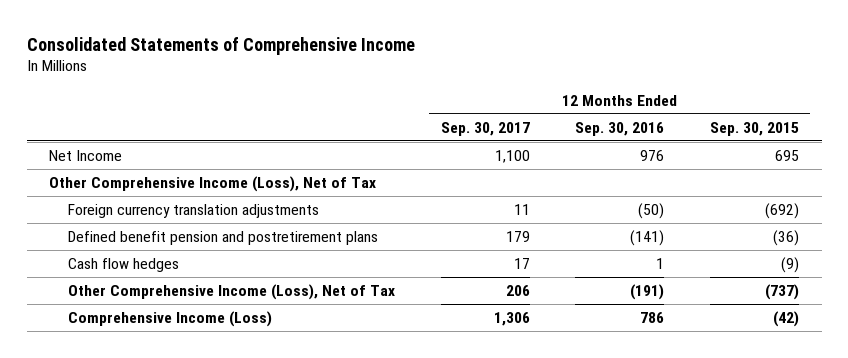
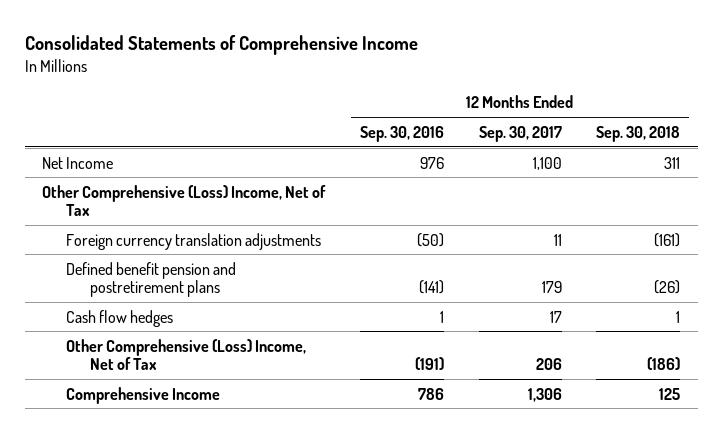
[709,121,799,136] Sep. 30, 2015 -> none
none -> [596,125,681,142] Sep. 30, 2018
[49,175,377,192] Other Comprehensive Income (Loss), Net of Tax -> [42,184,327,217] Other Comprehensive (Loss) Income, Net of Tax
[68,283,396,300] Other Comprehensive Income (Loss), Net of Tax -> [65,338,306,371] Other Comprehensive (Loss) Income, Net of Tax
[68,310,273,327] Comprehensive Income (Loss) -> [65,386,220,404] Comprehensive Income

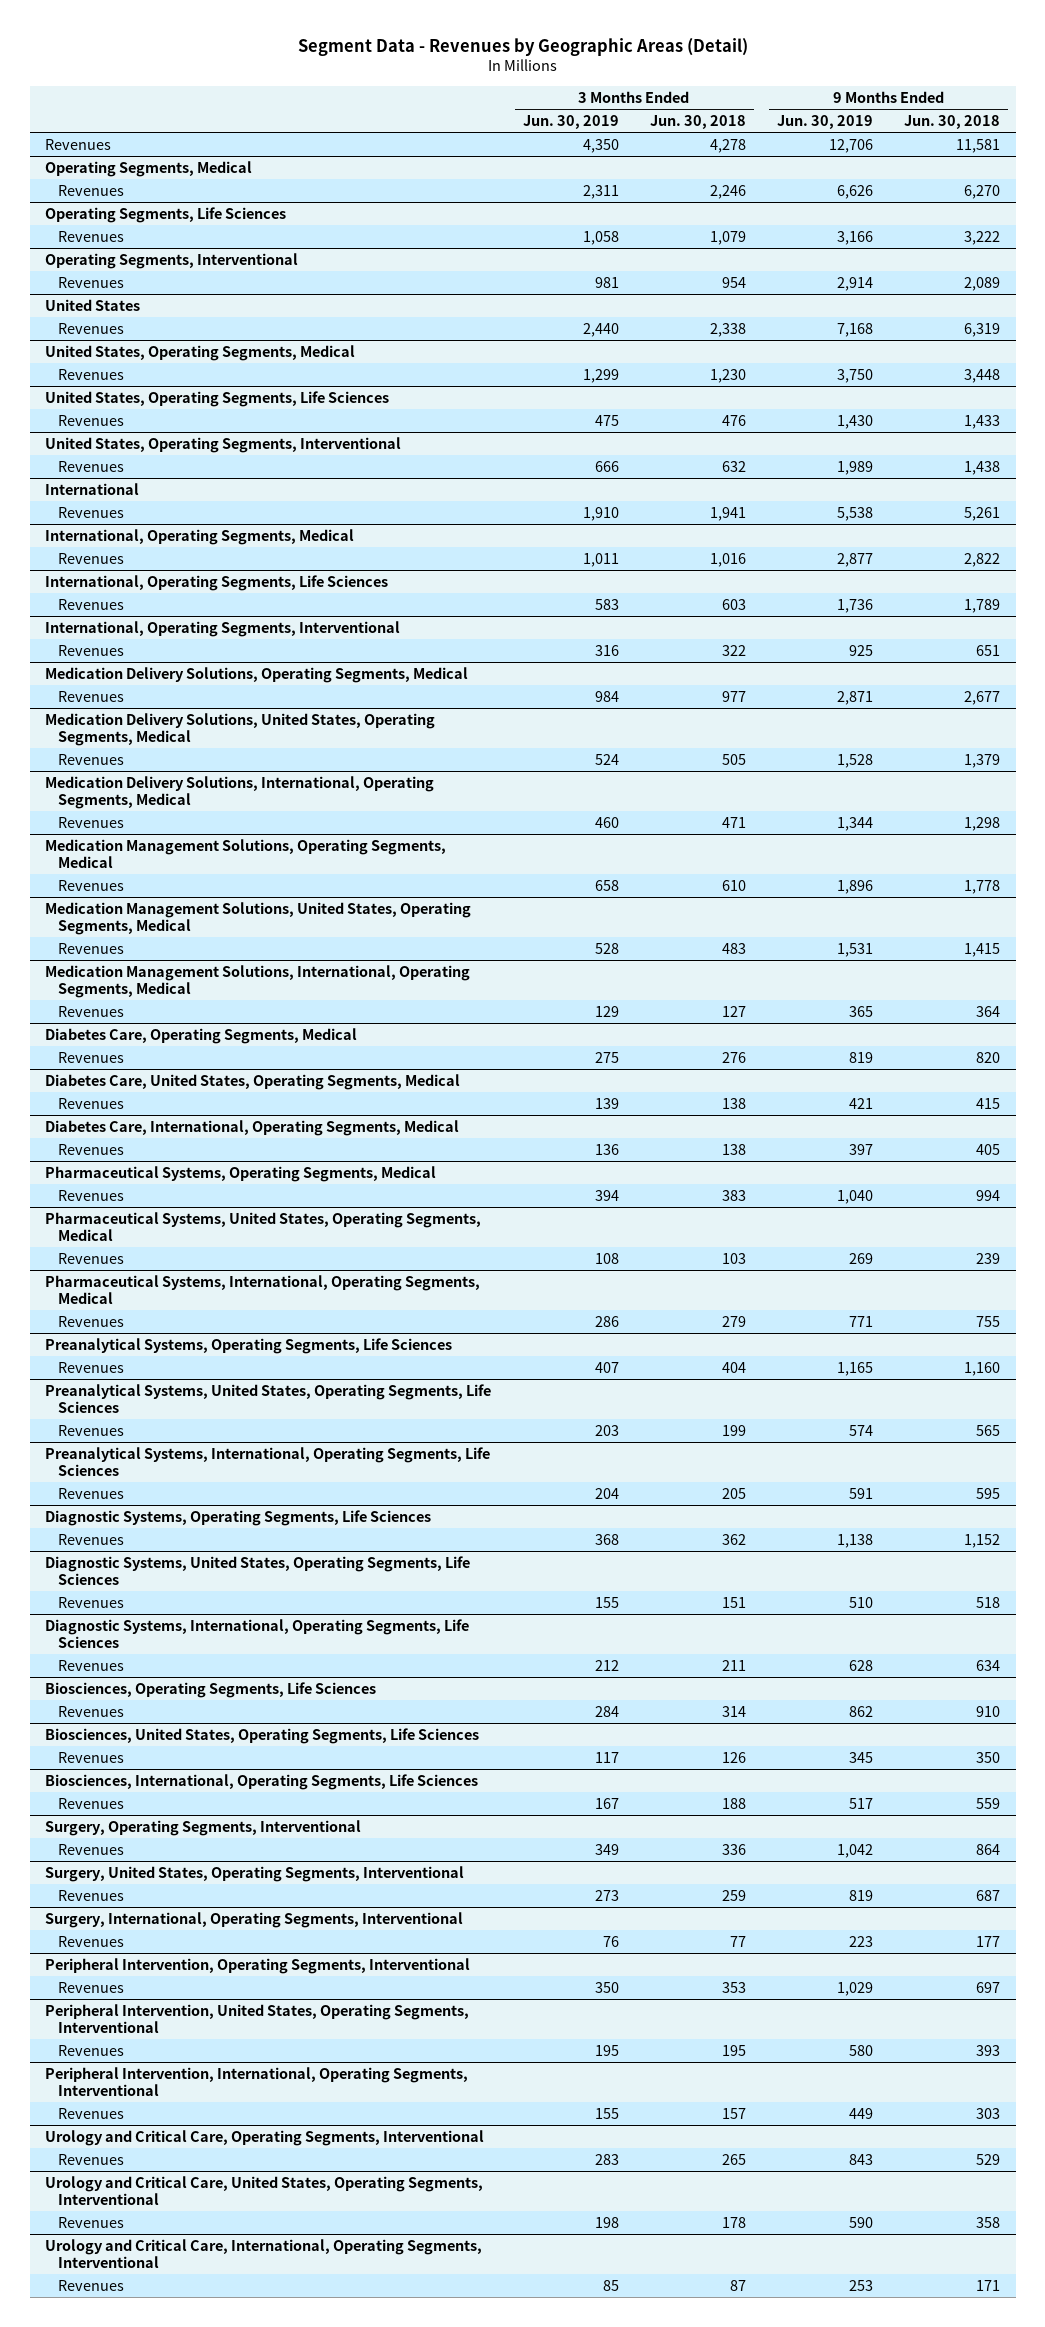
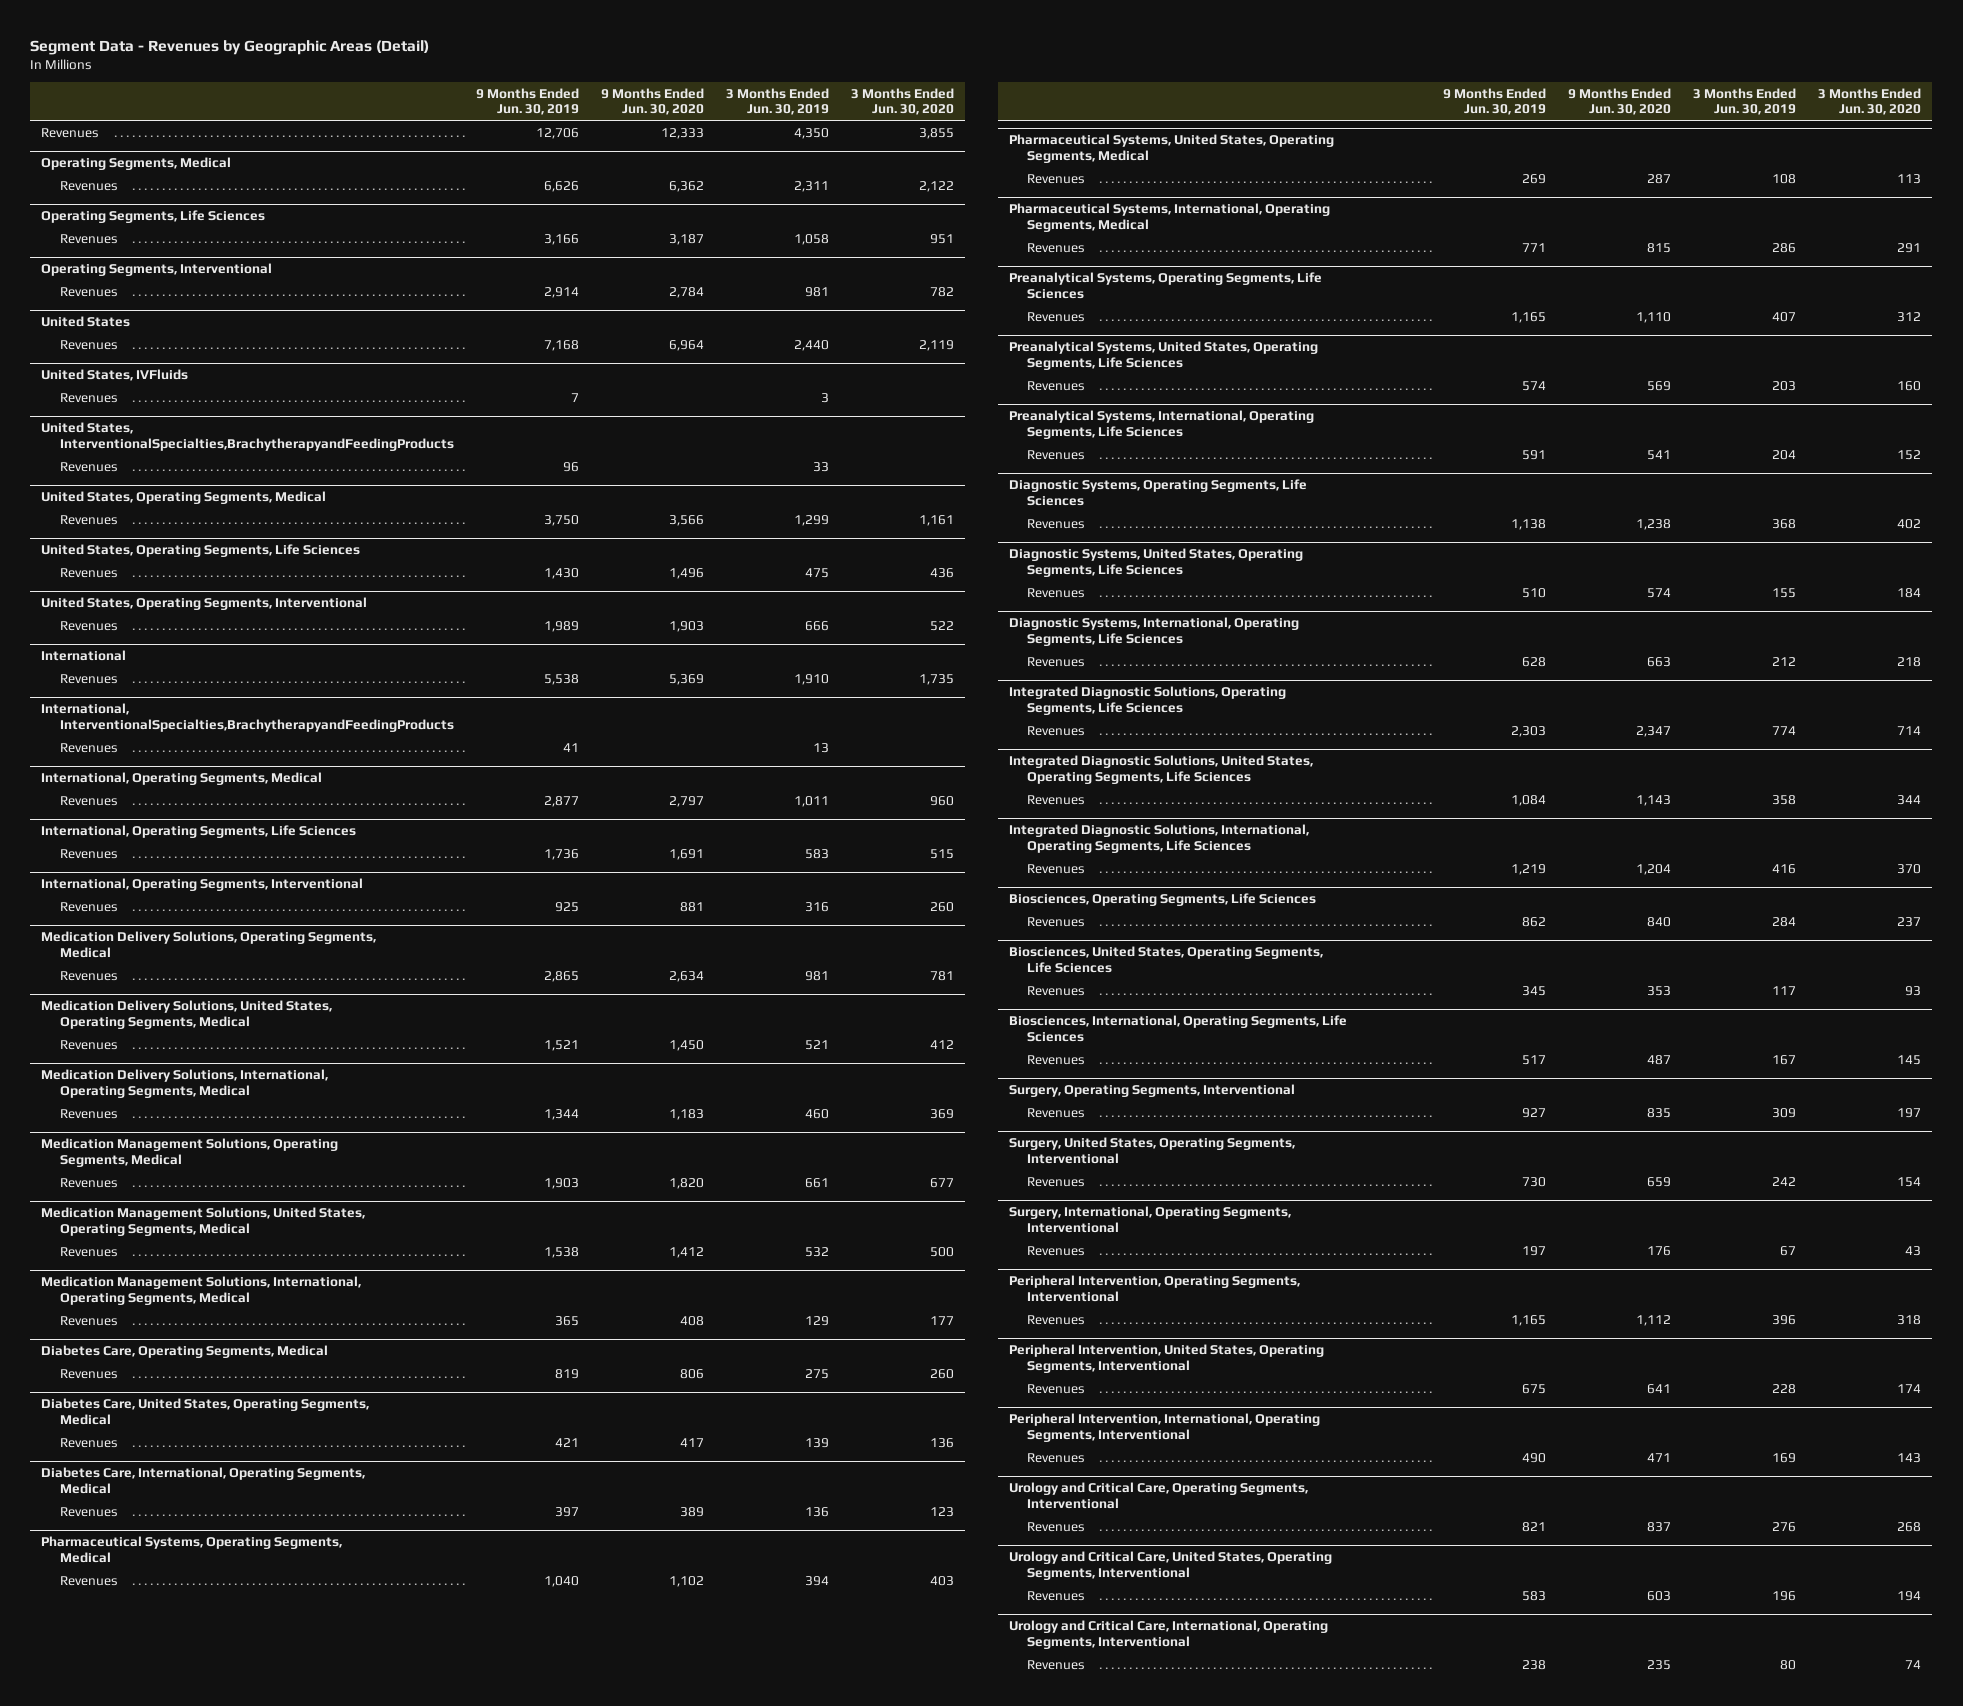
[649,114,746,129] Jun. 30, 2018 -> none
[904,114,1001,129] Jun. 30, 2018 -> none
none -> [600,87,704,116] 9 Months Ended Jun. 30, 2020
none -> [850,87,954,116] 3 Months Ended Jun. 30, 2020
none -> [41,369,189,382] United States, IVFluids
none -> [59,392,118,403] Revenues
none -> [41,422,454,451] United States, InterventionalSpecialties,BrachytherapyandFeedingProducts
none -> [59,461,118,472] Revenues
none -> [41,703,454,732] International, InterventionalSpecialties,BrachytherapyandFeedingProducts
none -> [59,742,118,753] Revenues
[594,690,619,702] 984 -> [804,970,829,981] 981
[836,690,873,705] 2,871 -> [543,970,579,982] 2,865
[594,753,619,765] 524 -> [804,1039,829,1050] 521
[836,753,873,768] 1,528 -> [543,1039,579,1051] 1,521
[594,879,619,891] 658 -> [804,1177,829,1188] 661
[836,879,873,894] 1,896 -> [543,1177,579,1189] 1,903
[594,942,619,954] 528 -> [804,1246,829,1257] 532
[836,942,873,957] 1,531 -> [543,1246,579,1258] 1,538
none -> [1008,686,1286,715] Integrated Diagnostic Solutions, Operating Segments, Life Sciences
none -> [1027,725,1086,736] Revenues
none -> [1008,755,1313,784] Integrated Diagnostic Solutions, United States, Operating Segments, Life Sciences
none -> [1027,794,1086,805] Revenues
none -> [1008,824,1309,853] Integrated Diagnostic Solutions, International, Operating Segments, Life Sciences
none -> [1027,863,1086,874] Revenues
[594,1843,619,1855] 349 -> [1772,1107,1797,1118] 309
[836,1843,873,1858] 1,042 -> [1522,1107,1547,1118] 927
[594,1889,619,1901] 273 -> [1772,1176,1797,1186] 242
[848,1889,873,1901] 819 -> [1522,1176,1547,1187] 730
[602,1935,619,1947] 76 -> [1780,1245,1797,1256] 67
[848,1935,873,1947] 223 -> [1522,1245,1547,1256] 197
[594,1981,619,1993] 350 -> [1772,1314,1797,1325] 396
[836,1981,873,1996] 1,029 -> [1511,1314,1547,1326] 1,165
[594,2044,619,2056] 195 -> [1772,1383,1797,1394] 228
[848,2044,873,2056] 580 -> [1522,1383,1547,1394] 675
[594,2107,619,2119] 155 -> [1772,1452,1797,1463] 169
[848,2107,873,2119] 449 -> [1522,1452,1547,1463] 490
[594,2153,619,2165] 283 -> [1772,1521,1797,1532] 276
[848,2153,873,2165] 843 -> [1522,1521,1547,1532] 821
[594,2216,619,2228] 198 -> [1772,1590,1797,1601] 196
[848,2216,873,2228] 590 -> [1522,1590,1547,1601] 583
[602,2279,619,2291] 85 -> [1780,1659,1797,1670] 80
[848,2279,873,2291] 253 -> [1522,1659,1547,1670] 238

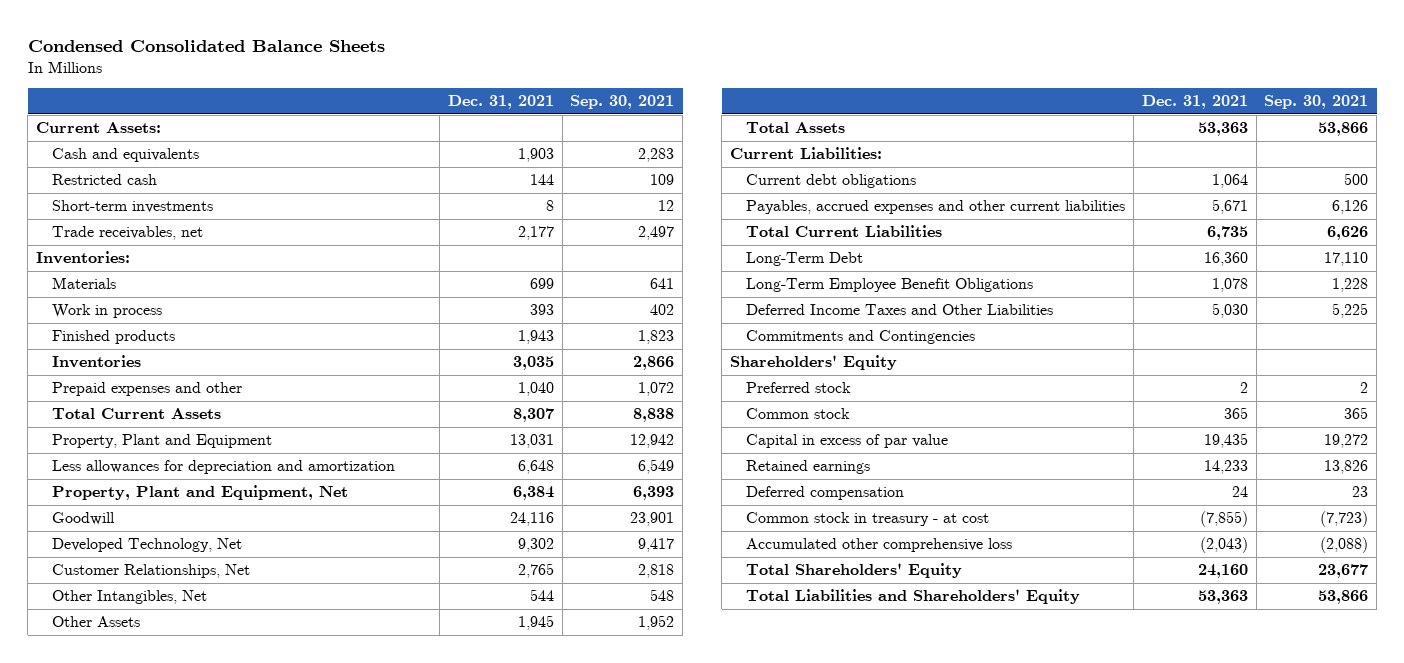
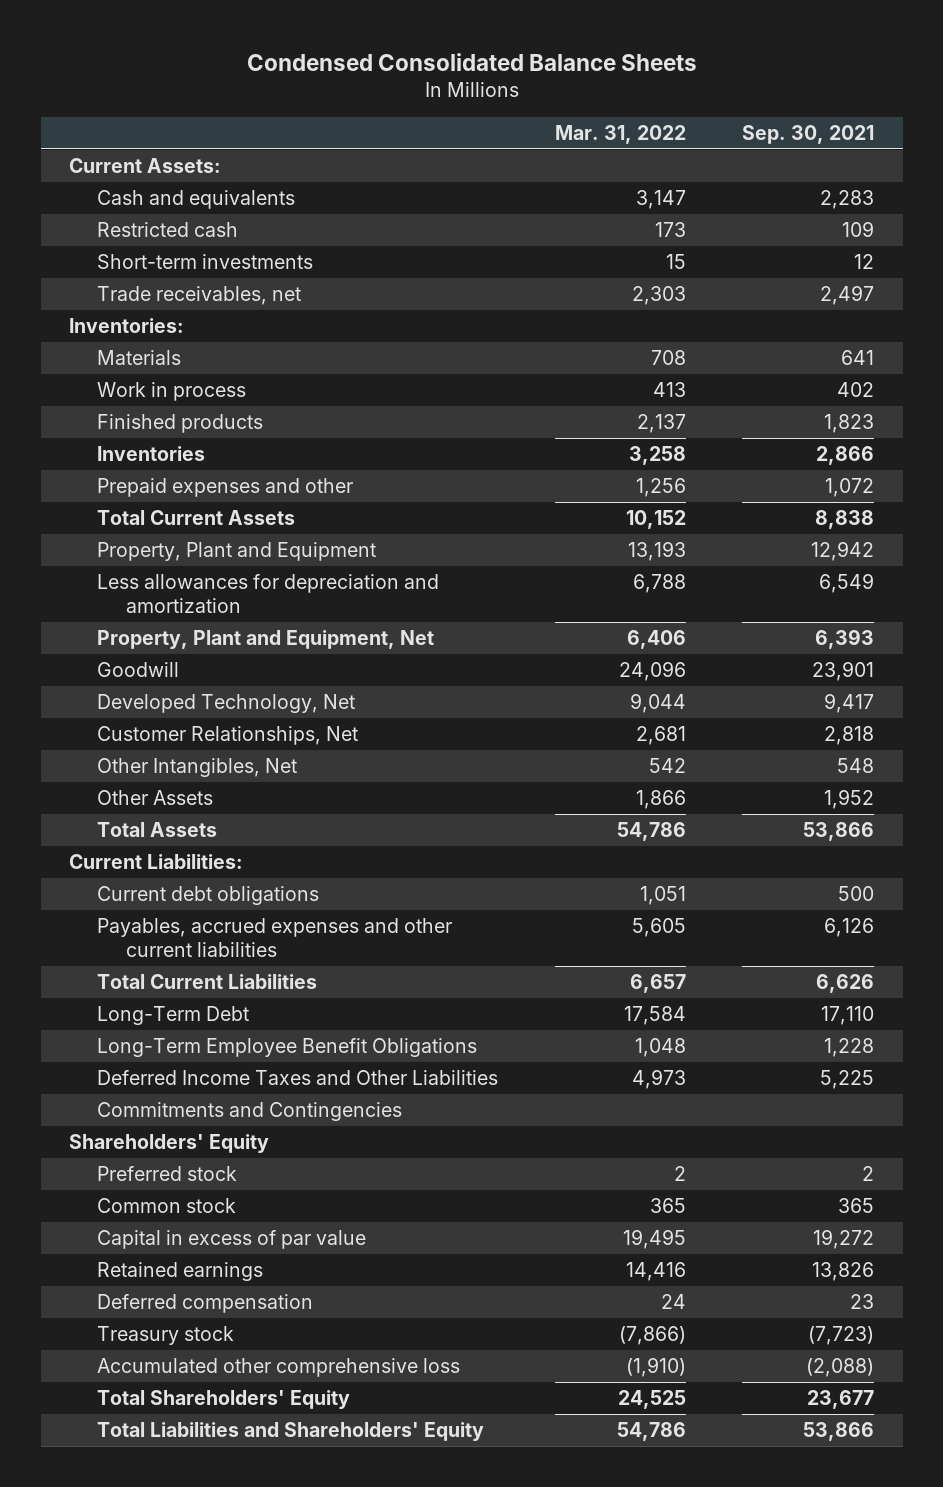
[447,95,554,110] Dec. 31, 2021 -> none
none -> [554,124,686,144] Mar. 31, 2022
[746,512,990,527] Common stock in treasury - at cost -> [97,1326,235,1346] Treasury stock

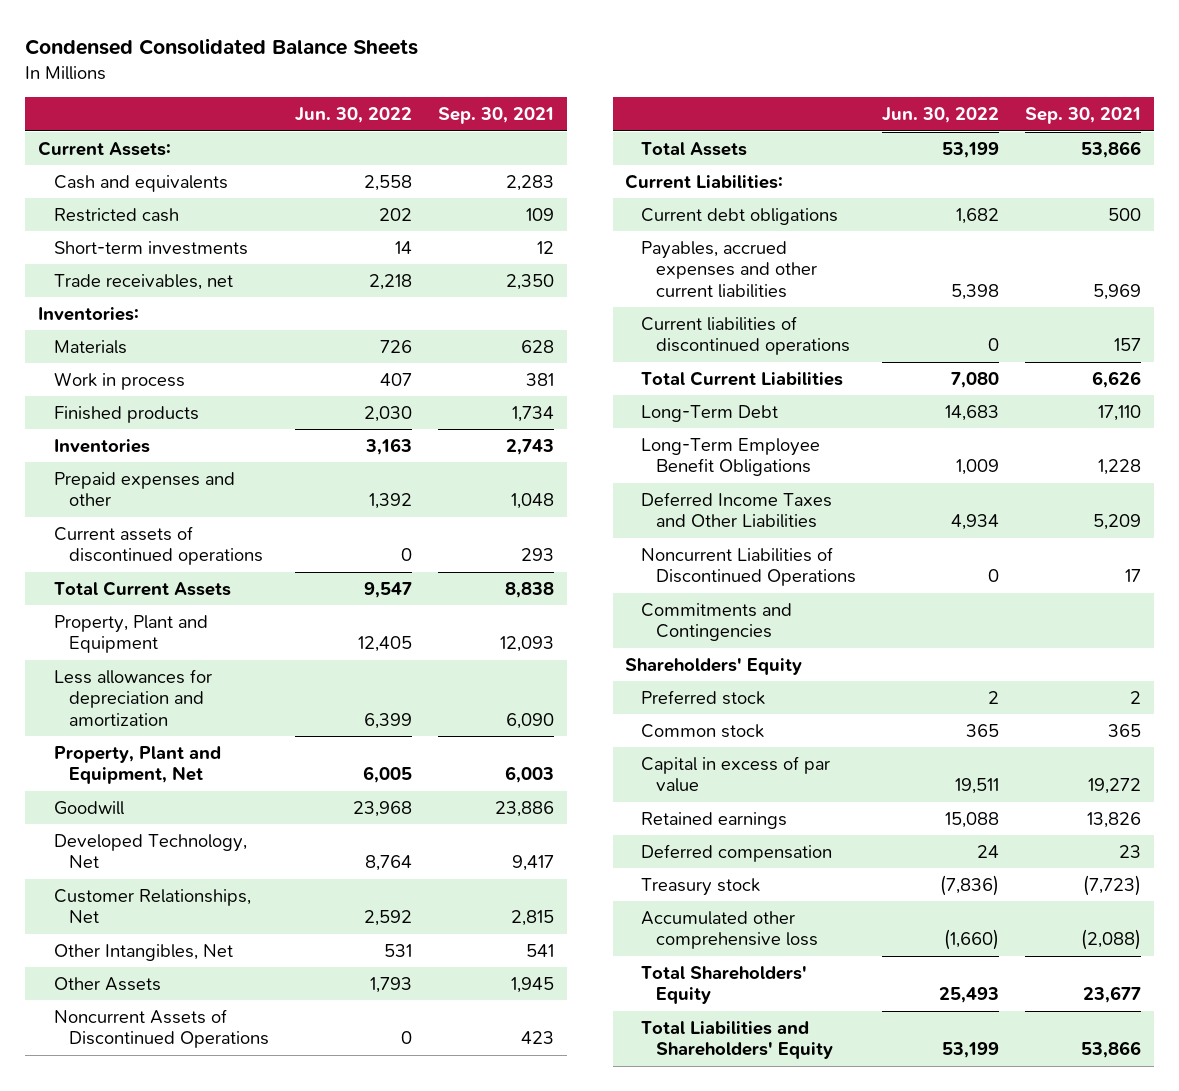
[554,124,686,144] Mar. 31, 2022 -> none
none -> [294,107,412,124] Jun. 30, 2022
[820,285,875,306] 2,497 -> [505,273,554,290] 2,350
[841,350,875,366] 641 -> [520,339,554,353] 628
[837,382,875,398] 402 -> [525,372,554,386] 381
[824,414,875,434] 1,823 -> [511,405,554,422] 1,734
[816,446,875,466] 2,866 -> [505,438,554,455] 2,743
[825,478,875,498] 1,072 -> [510,493,554,510] 1,048
none -> [53,525,263,566] Current assets of discontinued operations
[811,541,875,562] 12,942 -> [499,636,554,653] 12,093
[819,573,875,594] 6,549 -> [505,712,554,729] 6,090
[815,629,875,650] 6,393 -> [504,766,554,784] 6,003
[812,661,875,682] 23,901 -> [494,800,554,817] 23,886
[824,726,875,746] 2,818 -> [510,910,554,927] 2,815
[837,758,875,774] 548 -> [525,943,554,957] 541
[824,789,875,810] 1,952 -> [510,976,554,993] 1,945
none -> [53,1008,269,1049] Noncurrent Assets of Discontinued Operations
[824,918,875,938] 6,126 -> [1092,283,1141,300] 5,969
none -> [640,315,850,356] Current liabilities of discontinued operations
[820,1070,875,1090] 5,225 -> [1092,514,1141,531] 5,209
none -> [640,546,856,587] Noncurrent Liabilities of Discontinued Operations

